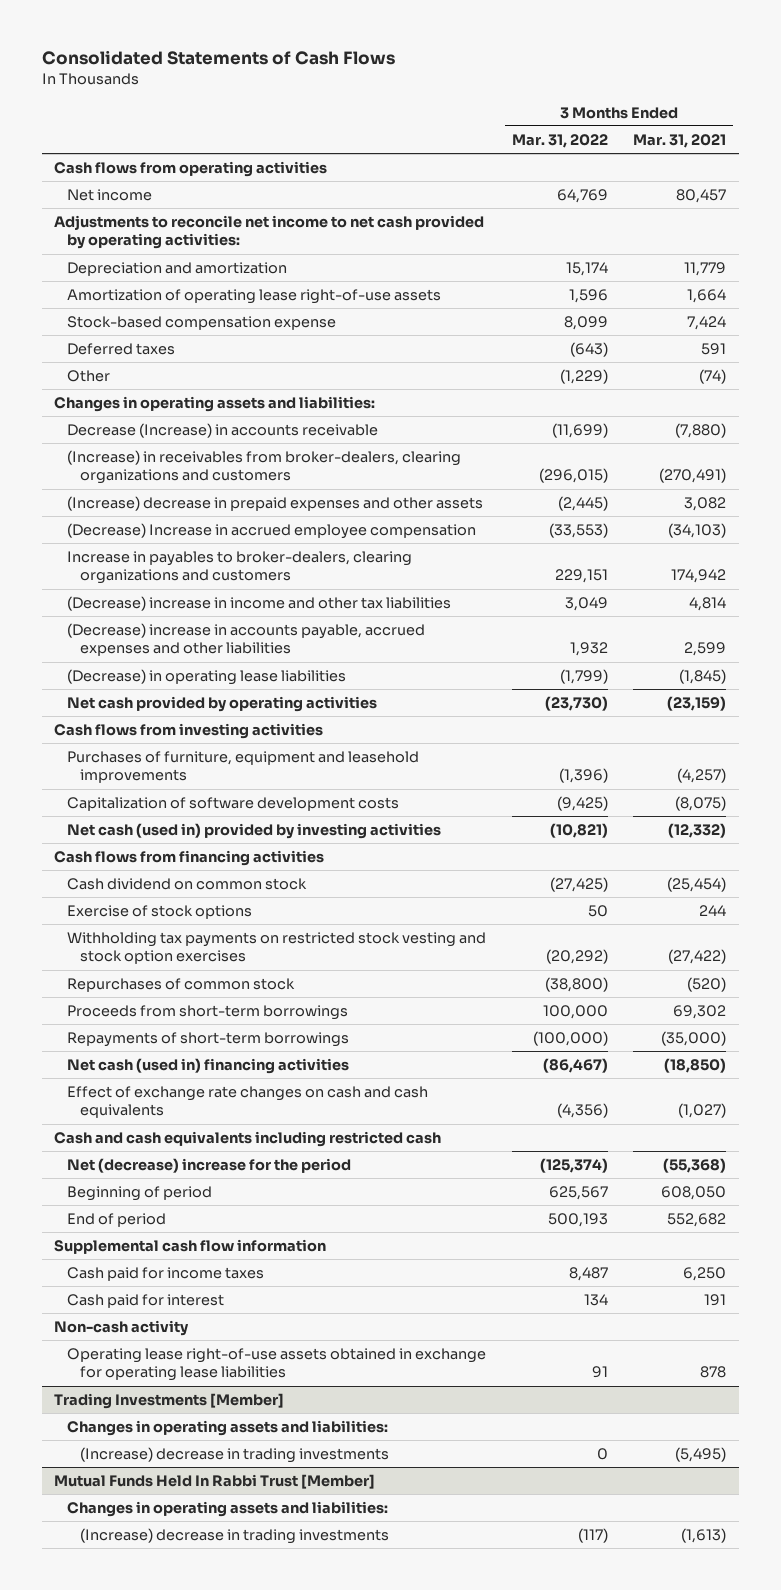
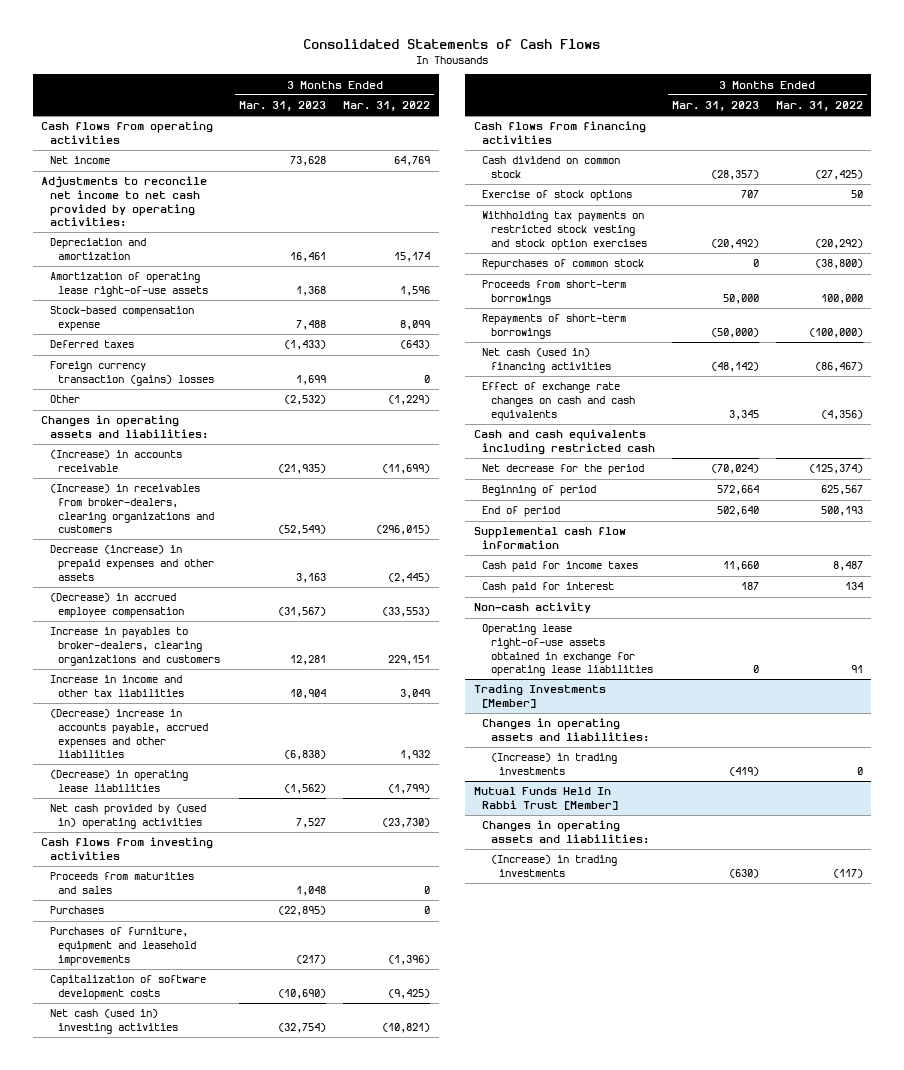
[633,133,727,148] Mar. 31, 2021 -> none
none -> [239,101,327,112] Mar. 31, 2023
none -> [49,361,215,386] Foreign currency transaction (gains) losses
[67,422,379,438] Decrease (Increase) in accounts receivable -> [49,450,182,472] (Increase) in accounts receivable
[67,495,484,511] (Increase) decrease in prepaid expenses and other assets -> [49,545,215,581] Decrease (increase) in prepaid expenses and other assets
[67,522,477,539] (Decrease) Increase in accrued employee compensation -> [49,593,185,618] (Decrease) in accrued employee compensation
[67,595,452,611] (Decrease) increase in income and other tax liabilities -> [49,675,185,697] Increase in income and other tax liabilities
[67,695,378,712] Net cash provided by operating activities -> [49,804,206,829] Net cash provided by (used in) operating activities
none -> [49,872,194,894] Proceeds from maturities and sales
none -> [49,906,104,915] Purchases
[67,822,442,839] Net cash (used in) provided by investing activities -> [49,1009,179,1034] Net cash (used in) investing activities
[67,1157,352,1173] Net (decrease) increase for the period -> [482,464,645,476] Net decrease for the period
[80,1446,390,1463] (Increase) decrease in trading investments -> [490,753,617,775] (Increase) in trading investments
[80,1527,390,1544] (Increase) decrease in trading investments -> [490,855,617,877] (Increase) in trading investments

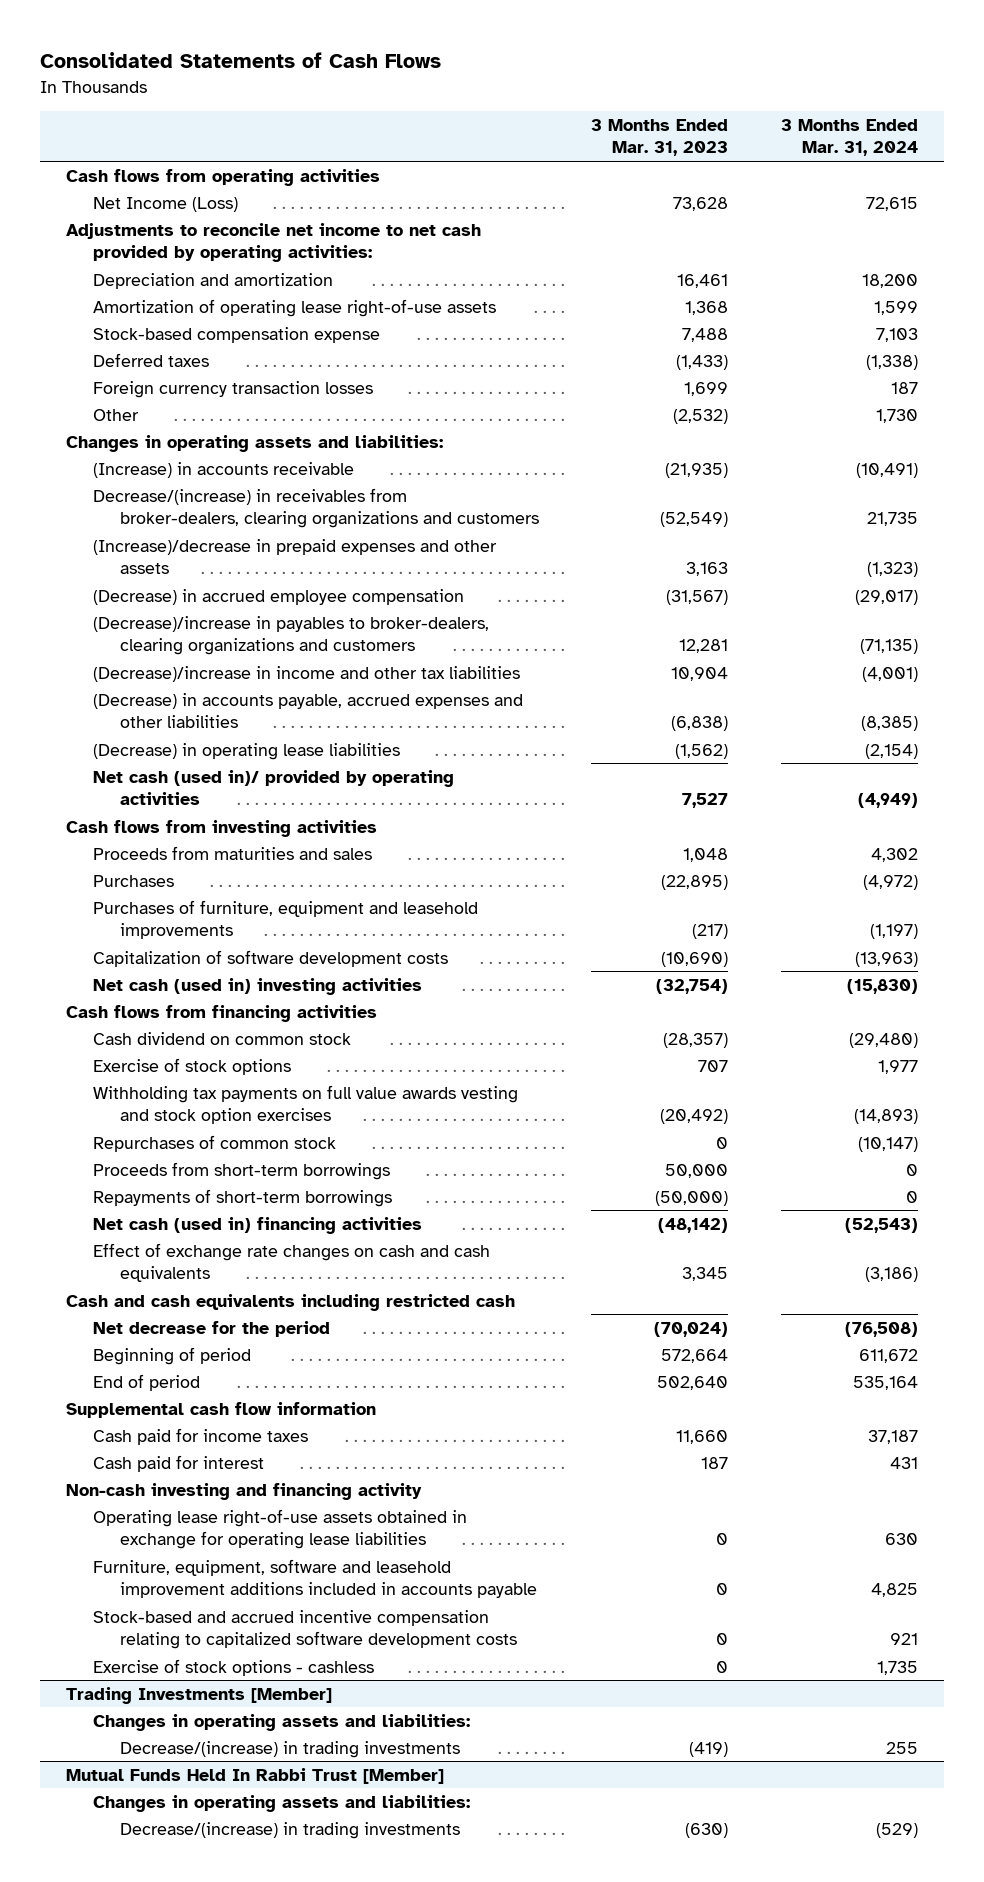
[343,101,431,112] Mar. 31, 2022 -> none
none -> [780,118,918,157] 3 Months Ended Mar. 31, 2024
[49,156,110,165] Net income -> [93,196,239,212] Net Income (Loss)
[49,361,215,386] Foreign currency transaction (gains) losses -> [93,380,374,398] Foreign currency transaction losses
[49,484,215,534] (Increase) in receivables from broker-dealers, clearing organizations and customers -> [93,487,539,529] Decrease/(increase) in receivables from broker-dealers, clearing organizations and customers
[49,545,215,581] Decrease (increase) in prepaid expenses and other assets -> [93,538,498,575] (Increase)/decrease in prepaid expenses and other assets
[49,627,221,666] Increase in payables to broker-dealers, clearing organizations and customers -> [93,615,490,656] (Decrease)/increase in payables to broker-dealers, clearing organizations and customers
[49,675,185,697] Increase in income and other tax liabilities -> [93,665,521,682] (Decrease)/increase in income and other tax liabilities
[49,709,209,759] (Decrease) increase in accounts payable, accrued expenses and other liabilities -> [93,692,524,729] (Decrease) in accounts payable, accrued expenses and other liabilities
[49,804,206,829] Net cash provided by (used in) operating activities -> [93,769,455,806] Net cash (used in)/ provided by operating activities
[482,211,647,250] Withholding tax payments on restricted stock vesting and stock option exercises -> [93,1084,519,1125] Withholding tax payments on full value awards vesting and stock option exercises
[473,602,591,614] Non-cash activity -> [66,1482,423,1500] Non-cash investing and financing activity
none -> [93,1558,537,1599] Furniture, equipment, software and leasehold improvement additions included in accounts payable
none -> [93,1609,517,1650] Stock-based and accrued incentive compensation relating to capitalized software development costs
none -> [93,1658,375,1676] Exercise of stock options - cashless
[490,753,617,775] (Increase) in trading investments -> [119,1740,460,1758] Decrease/(increase) in trading investments
[490,855,617,877] (Increase) in trading investments -> [119,1821,460,1839] Decrease/(increase) in trading investments

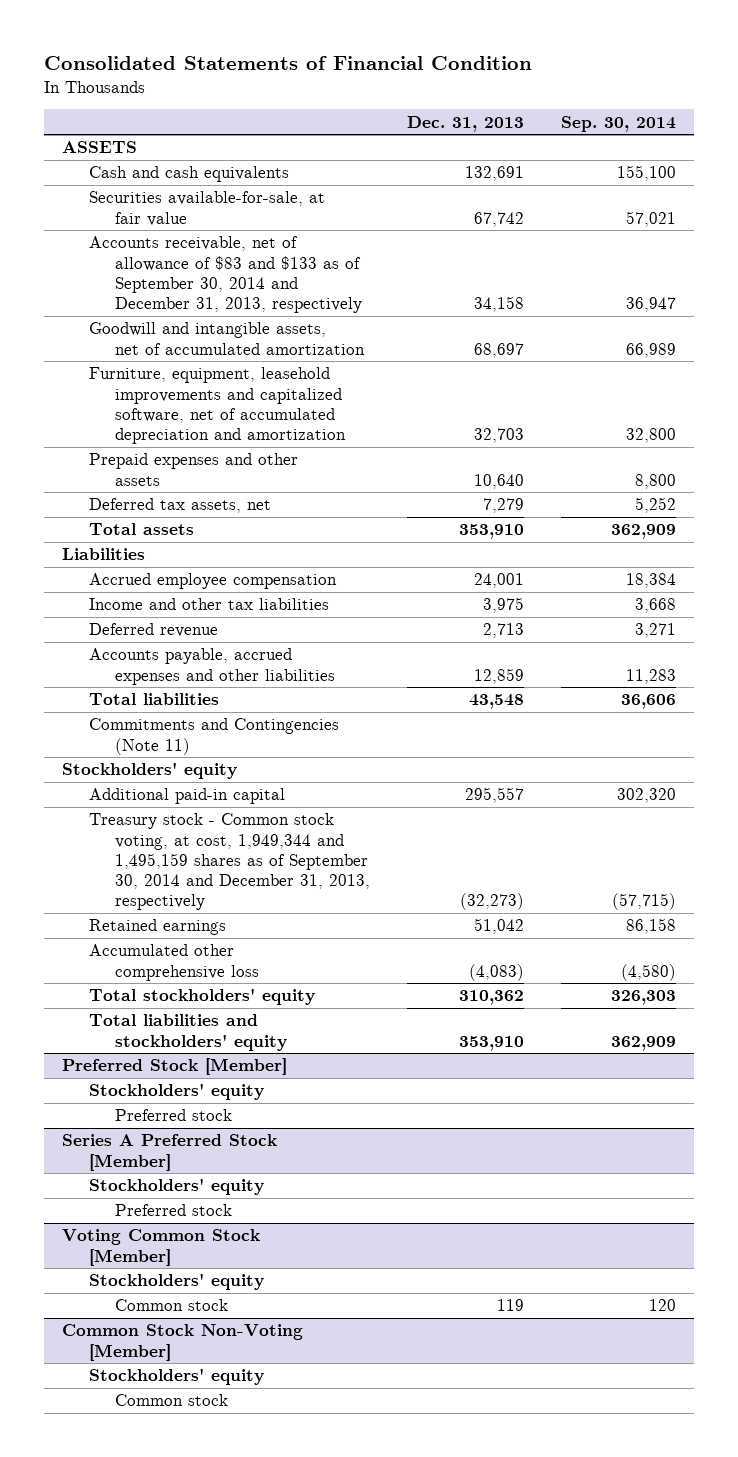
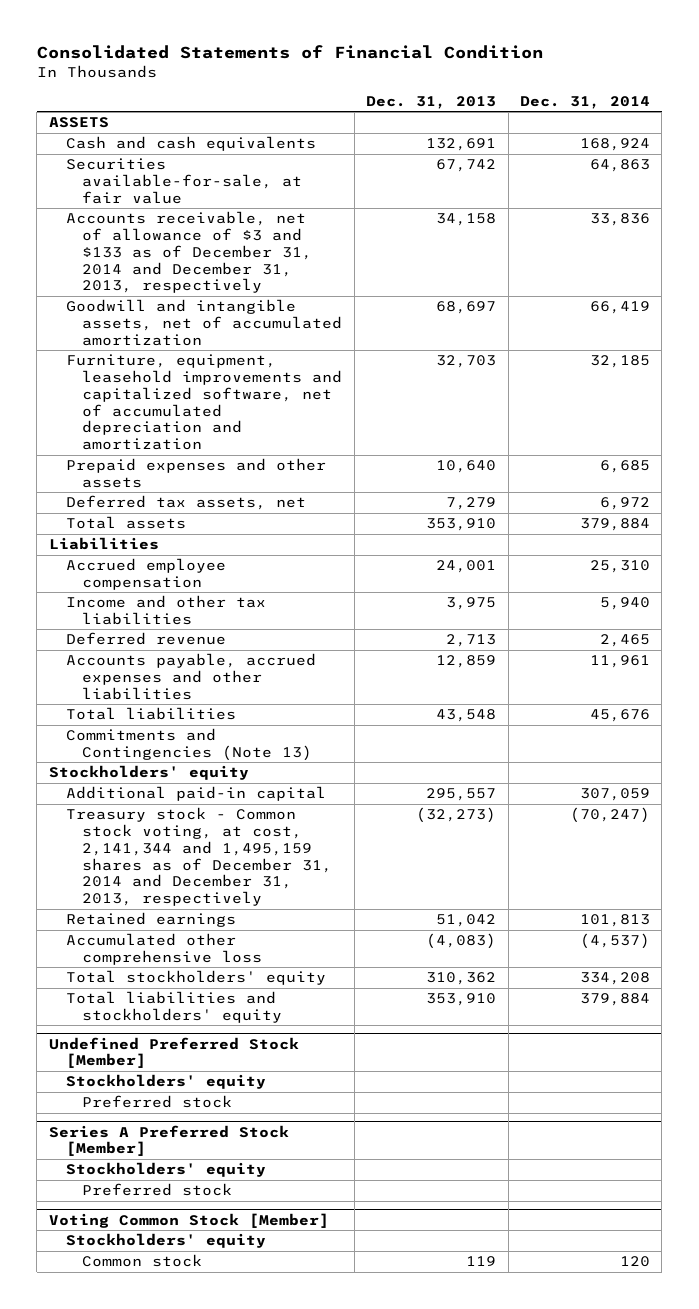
[560,115,676,132] Sep. 30, 2014 -> none
none -> [520,96,651,110] Dec. 31, 2014
[88,236,363,314] Accounts receivable, net of allowance of $83 and $133 as of September 30, 2014 and December 31, 2013, respectively -> [65,211,313,294] Accounts receivable, net of allowance of $3 and $133 as of December 31, 2014 and December 31, 2013, respectively
[88,718,339,755] Commitments and Contingencies (Note 11) -> [65,728,313,761] Commitments and Contingencies (Note 13)
[88,813,371,911] Treasury stock - Common stock voting, at cost, 1,949,344 and 1,495,159 shares as of September 30, 2014 and December 31, 2013, respectively -> [65,807,333,907] Treasury stock - Common stock voting, at cost, 2,141,344 and 1,495,159 shares as of December 31, 2014 and December 31, 2013, respectively
[62,1058,288,1076] Preferred Stock [Member] -> [48,1036,299,1069] Undefined Preferred Stock [Member]
[62,1324,304,1361] Common Stock Non-Voting [Member] -> none
[88,1368,264,1386] Stockholders' equity -> none
[115,1394,229,1407] Common stock -> none

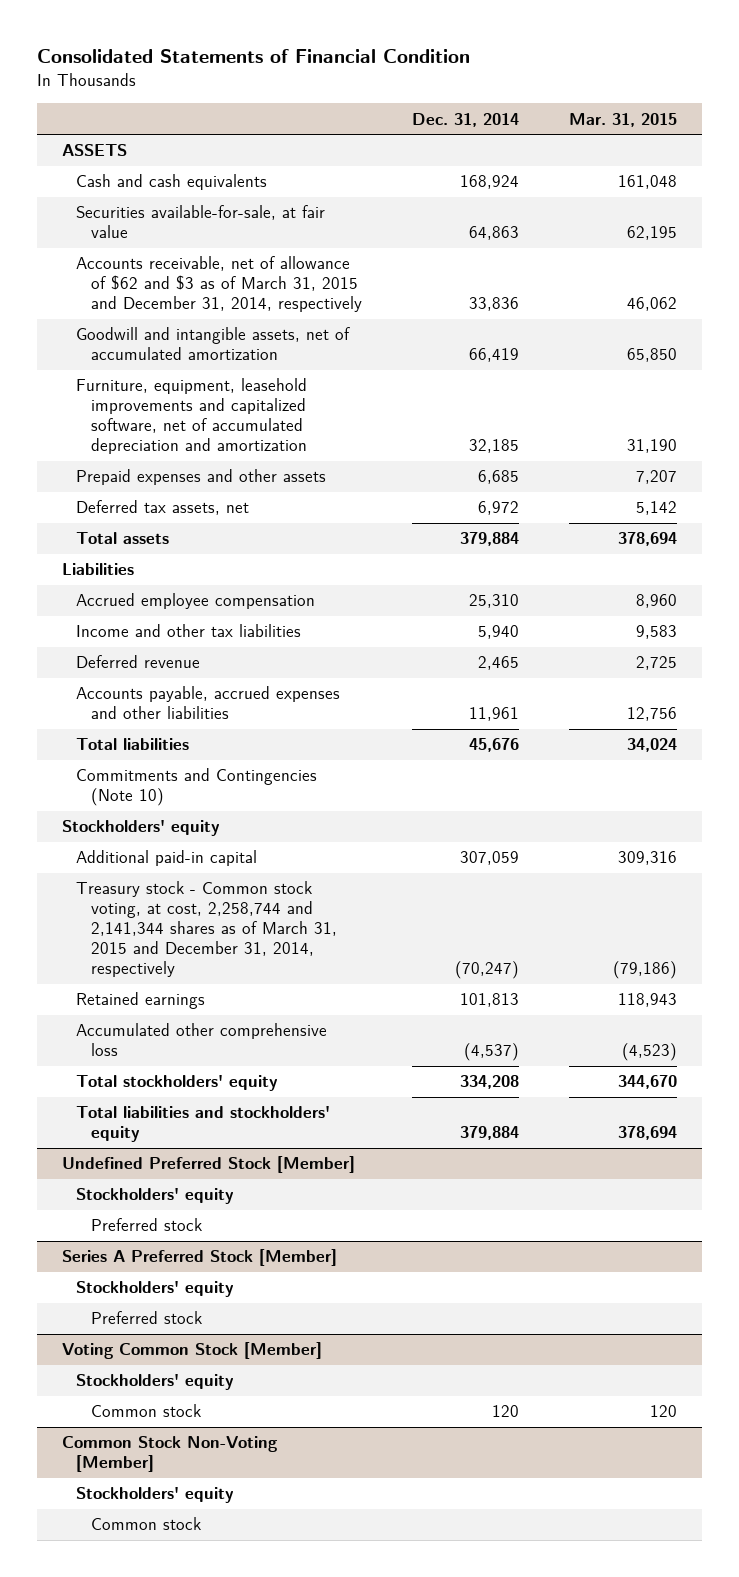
[366,96,497,110] Dec. 31, 2013 -> none
none -> [569,112,678,127] Mar. 31, 2015
[65,211,313,294] Accounts receivable, net of allowance of $3 and $133 as of December 31, 2014 and December 31, 2013, respectively -> [76,256,363,313] Accounts receivable, net of allowance of $62 and $3 as of March 31, 2015 and December 31, 2014, respectively
[65,728,313,761] Commitments and Contingencies (Note 13) -> [76,768,318,807] Commitments and Contingencies (Note 10)
[65,807,333,907] Treasury stock - Common stock voting, at cost, 2,141,344 and 1,495,159 shares as of December 31, 2014 and December 31, 2013, respectively -> [76,881,338,978] Treasury stock - Common stock voting, at cost, 2,258,744 and 2,141,344 shares as of March 31, 2015 and December 31, 2014, respectively
none -> [61,1436,278,1473] Common Stock Non-Voting [Member]
none -> [76,1487,235,1504] Stockholders' equity
none -> [91,1517,202,1531] Common stock

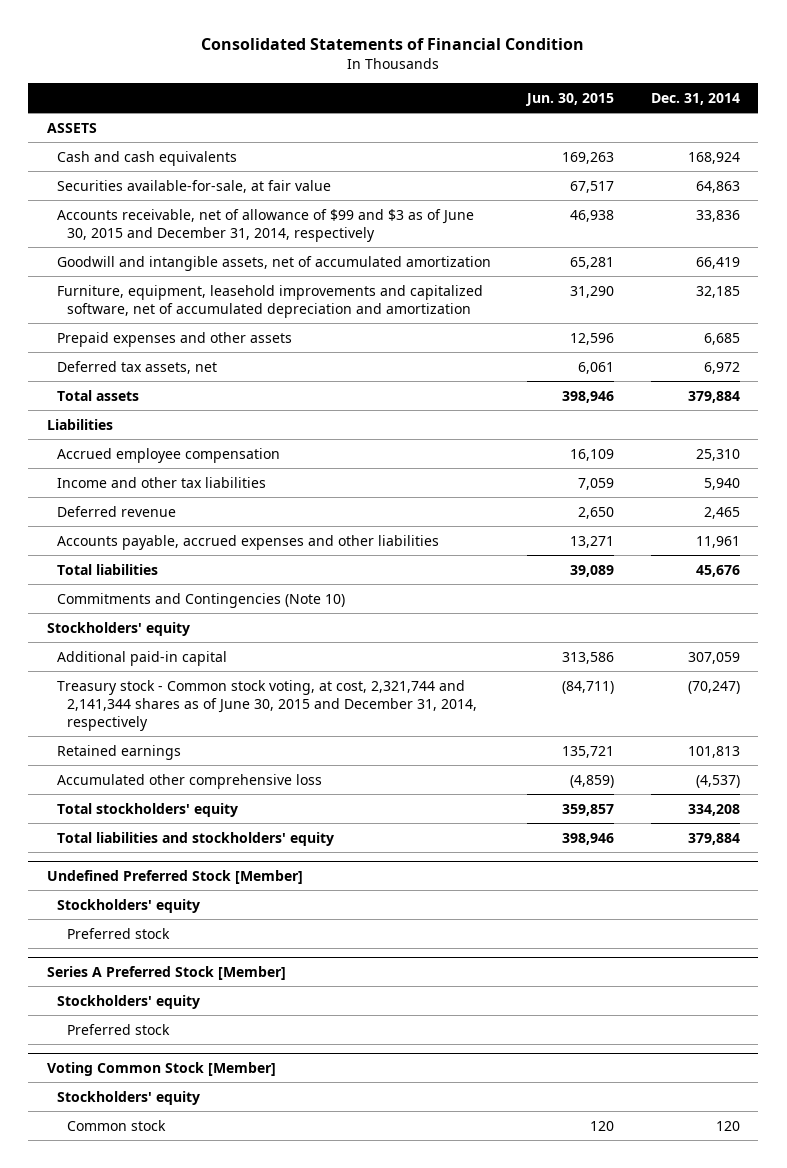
[569,112,678,127] Mar. 31, 2015 -> none
none -> [525,92,615,106] Jun. 30, 2015
[76,256,363,313] Accounts receivable, net of allowance of $62 and $3 as of March 31, 2015 and December 31, 2014, respectively -> [56,208,474,242] Accounts receivable, net of allowance of $99 and $3 as of June 30, 2015 and December 31, 2014, respectively
[76,881,338,978] Treasury stock - Common stock voting, at cost, 2,258,744 and 2,141,344 shares as of March 31, 2015 and December 31, 2014, respectively -> [56,679,477,731] Treasury stock - Common stock voting, at cost, 2,321,744 and 2,141,344 shares as of June 30, 2015 and December 31, 2014, respectively
[61,1436,278,1473] Common Stock Non-Voting [Member] -> none
[76,1487,235,1504] Stockholders' equity -> none
[91,1517,202,1531] Common stock -> none

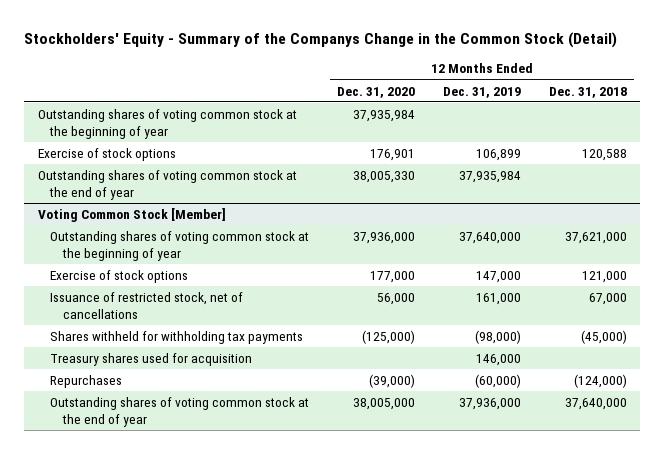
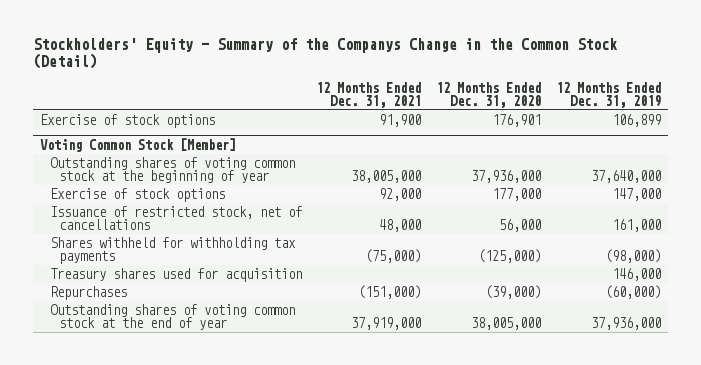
[548,86,627,98] Dec. 31, 2018 -> none
none -> [316,81,422,108] 12 Months Ended Dec. 31, 2021
[37,108,297,139] Outstanding shares of voting common stock at the beginning of year -> none
[37,169,297,200] Outstanding shares of voting common stock at the end of year -> none

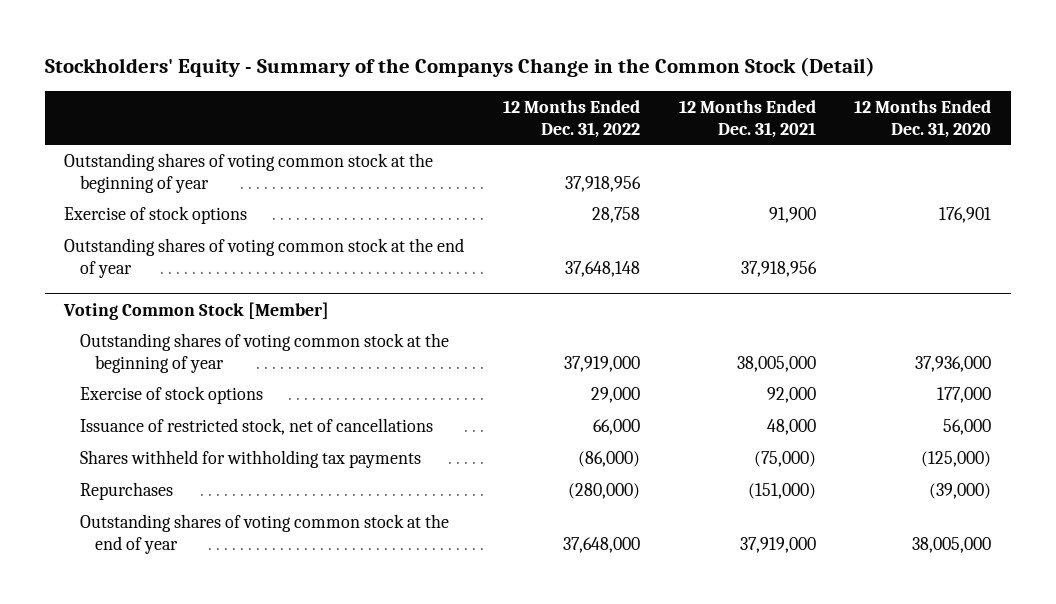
[555,81,661,108] 12 Months Ended Dec. 31, 2019 -> none
none -> [502,100,640,138] 12 Months Ended Dec. 31, 2022
none -> [64,152,434,193] Outstanding shares of voting common stock at the beginning of year
none -> [64,237,465,278] Outstanding shares of voting common stock at the end of year
[49,268,302,283] Treasury shares used for acquisition -> none

